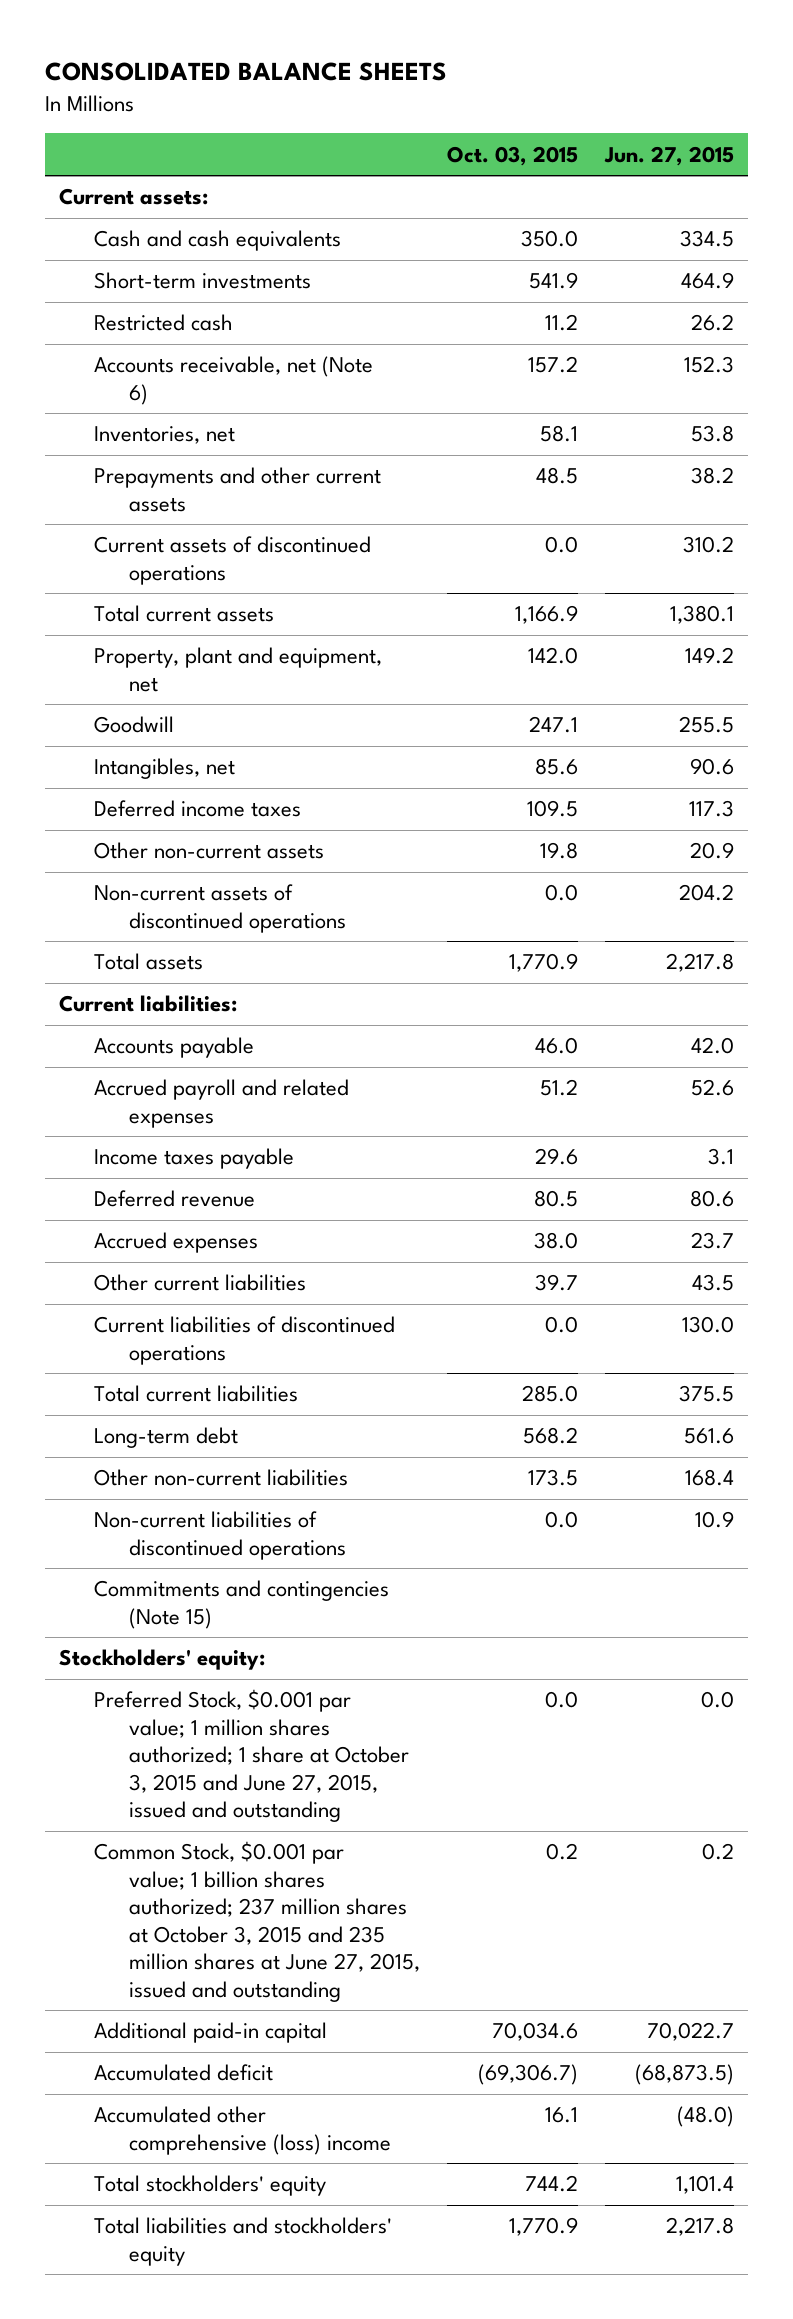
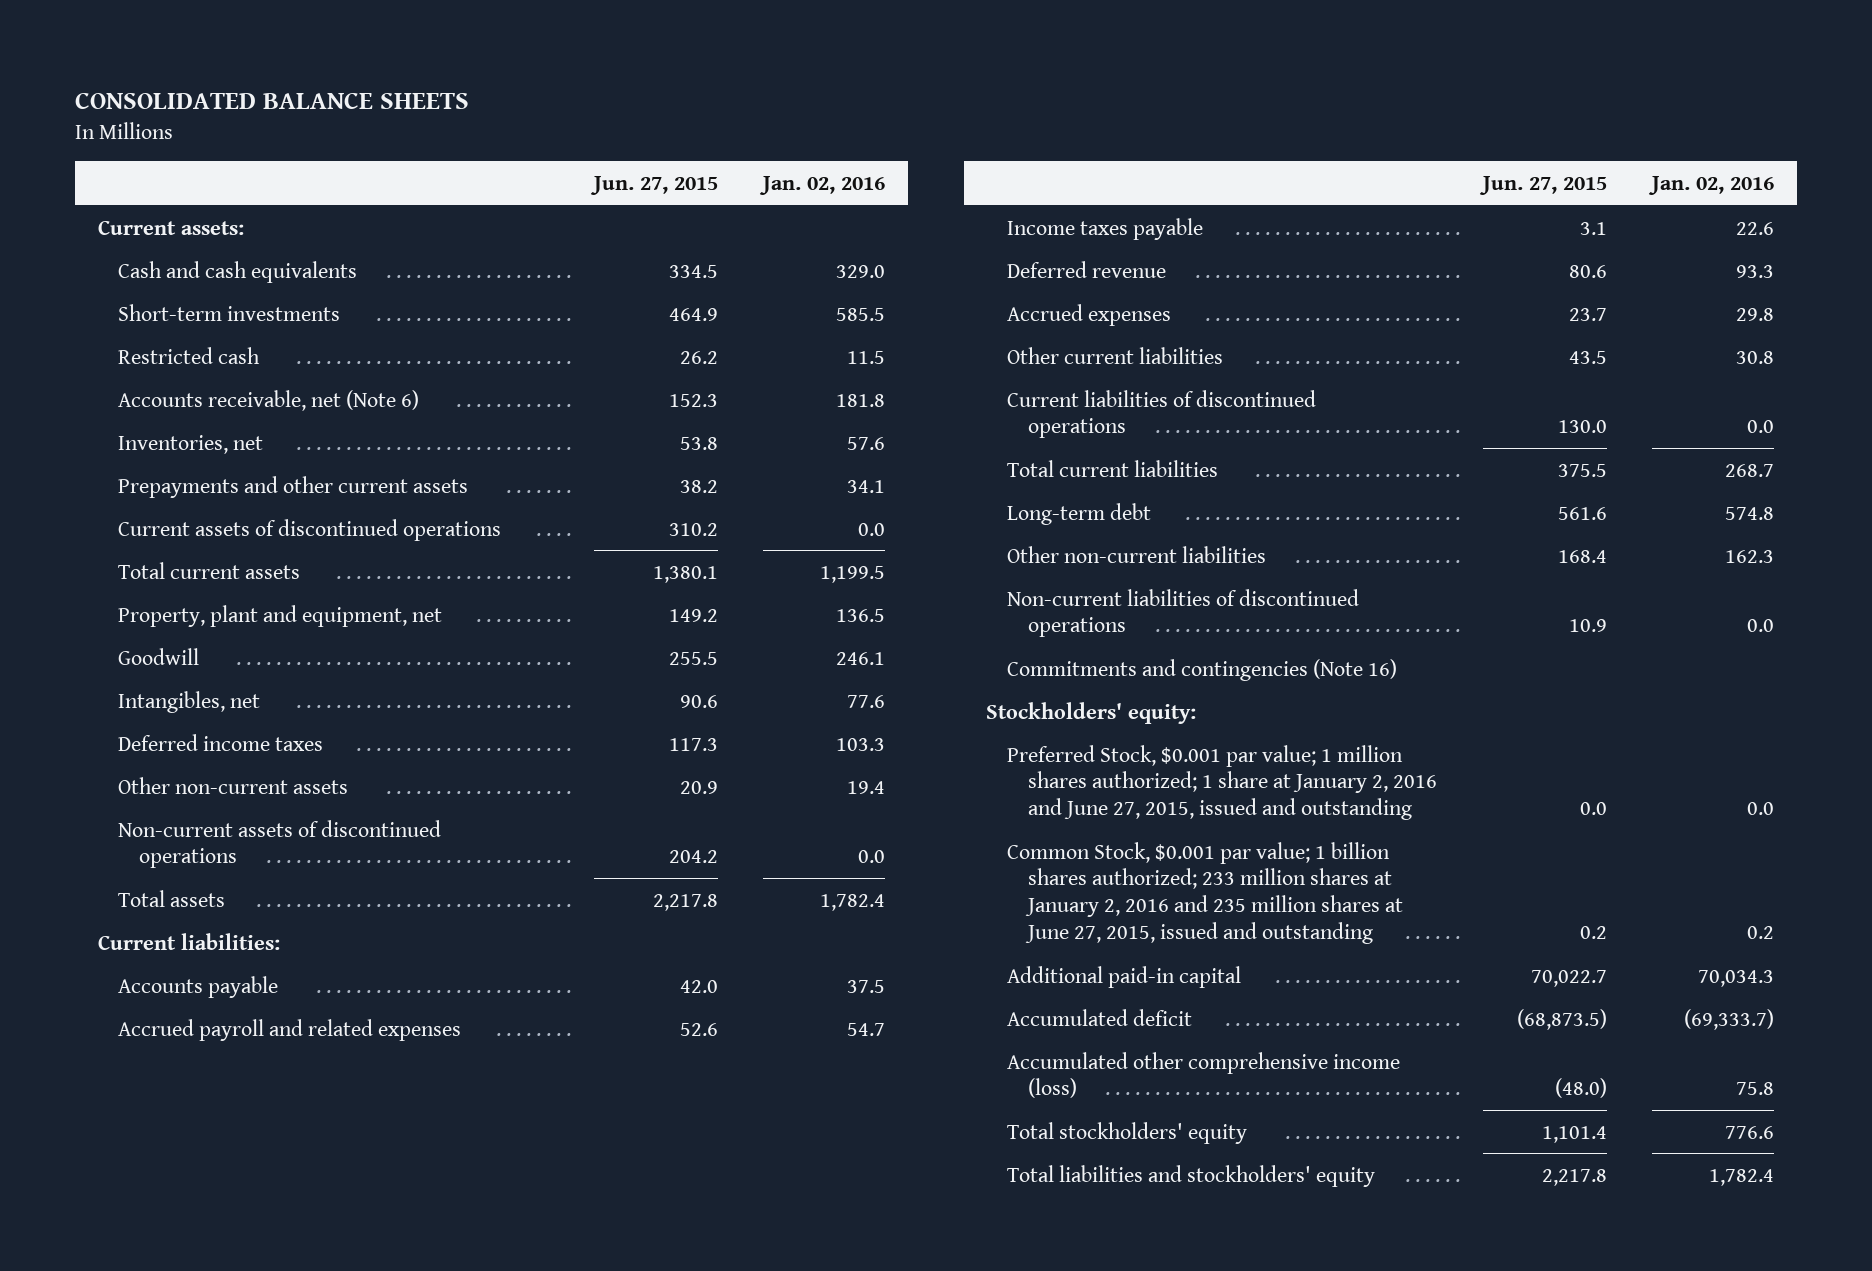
[447,145,579,166] Oct. 03, 2015 -> none
none -> [759,175,886,195] Jan. 02, 2016
[93,1580,389,1629] Commitments and contingencies (Note 15) -> [1007,658,1398,681] Commitments and contingencies (Note 16)
[93,1689,410,1823] Preferred Stock, $0.001 par value; 1 million shares authorized; 1 share at October 3, 2015 and June 27, 2015, issued and outstanding -> [1007,744,1437,821] Preferred Stock, $0.001 par value; 1 million shares authorized; 1 share at January 2, 2016 and June 27, 2015, issued and outstanding
[93,1841,421,2002] Common Stock, $0.001 par value; 1 billion shares authorized; 237 million shares at October 3, 2015 and 235 million shares at June 27, 2015, issued and outstanding -> [1007,841,1403,945] Common Stock, $0.001 par value; 1 billion shares authorized; 233 million shares at January 2, 2016 and 235 million shares at June 27, 2015, issued and outstanding
[93,2106,392,2155] Accumulated other comprehensive (loss) income -> [1007,1051,1401,1099] Accumulated other comprehensive income (loss)

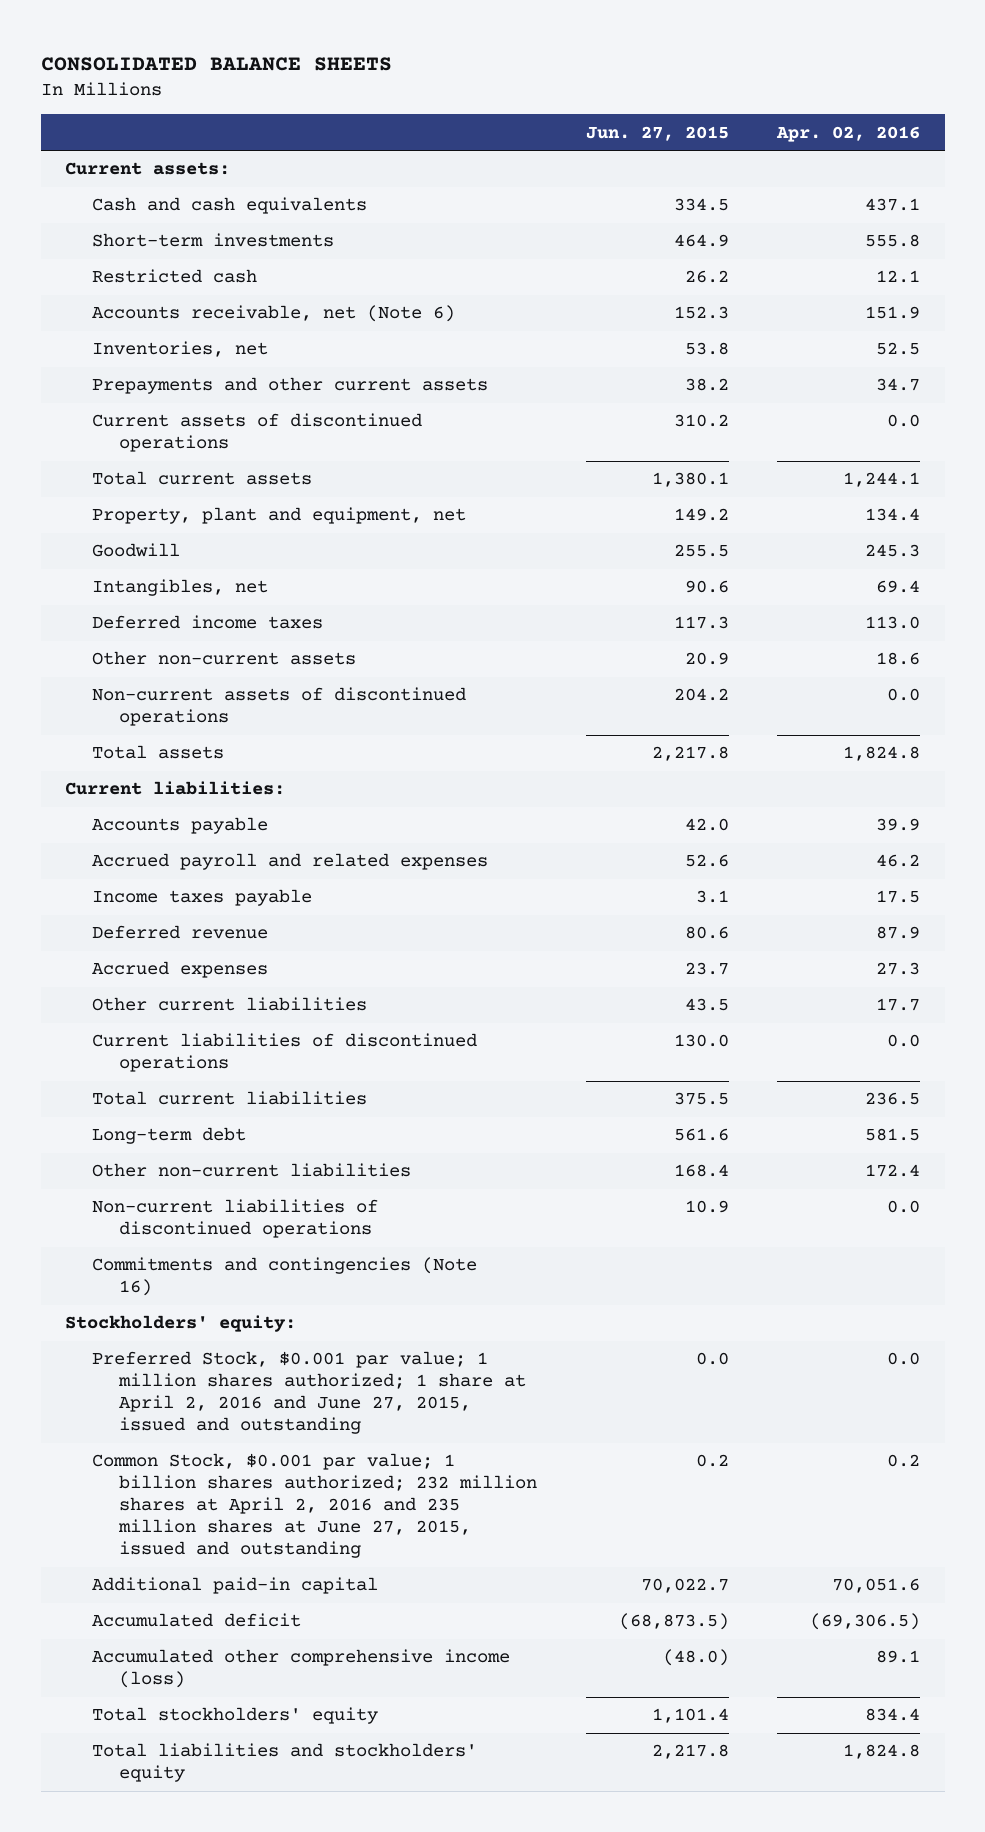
[759,175,886,195] Jan. 02, 2016 -> none
none -> [776,125,921,142] Apr. 02, 2016
[1007,744,1437,821] Preferred Stock, $0.001 par value; 1 million shares authorized; 1 share at January 2, 2016 and June 27, 2015, issued and outstanding -> [92,1351,527,1435] Preferred Stock, $0.001 par value; 1 million shares authorized; 1 share at April 2, 2016 and June 27, 2015, issued and outstanding
[1007,841,1403,945] Common Stock, $0.001 par value; 1 billion shares authorized; 233 million shares at January 2, 2016 and 235 million shares at June 27, 2015, issued and outstanding -> [92,1453,538,1559] Common Stock, $0.001 par value; 1 billion shares authorized; 232 million shares at April 2, 2016 and 235 million shares at June 27, 2015, issued and outstanding

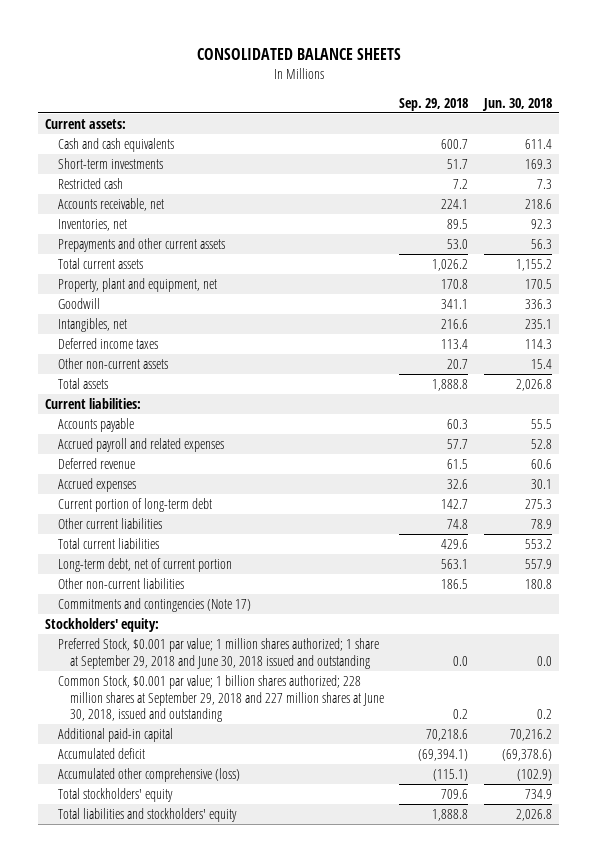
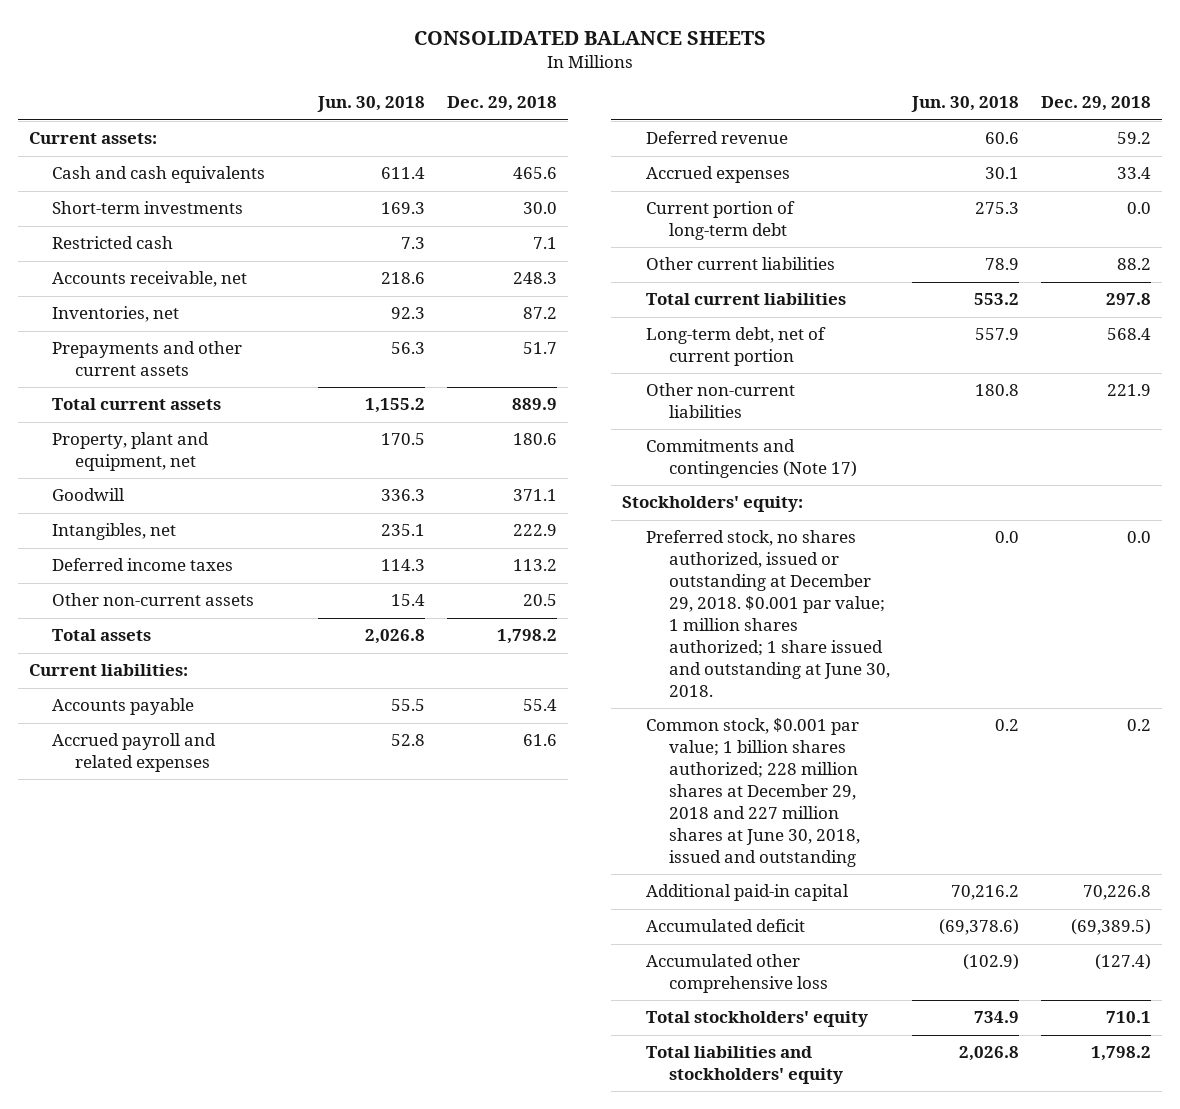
[399,97,469,111] Sep. 29, 2018 -> none
none -> [447,96,558,112] Dec. 29, 2018
[57,638,379,669] Preferred Stock, $0.001 par value; 1 million shares authorized; 1 share at September 29, 2018 and June 30, 2018 issued and outstanding -> [645,530,890,697] Preferred stock, no shares authorized, issued or outstanding at December 29, 2018. $0.001 par value; 1 million shares authorized; 1 share issued and outstanding at June 30, 2018.
[57,675,385,723] Common Stock, $0.001 par value; 1 billion shares authorized; 228 million shares at September 29, 2018 and 227 million shares at June 30, 2018, issued and outstanding -> [645,718,860,867] Common stock, $0.001 par value; 1 billion shares authorized; 228 million shares at December 29, 2018 and 227 million shares at June 30, 2018, issued and outstanding
[57,768,240,783] Accumulated other comprehensive (loss) -> [645,954,828,994] Accumulated other comprehensive loss

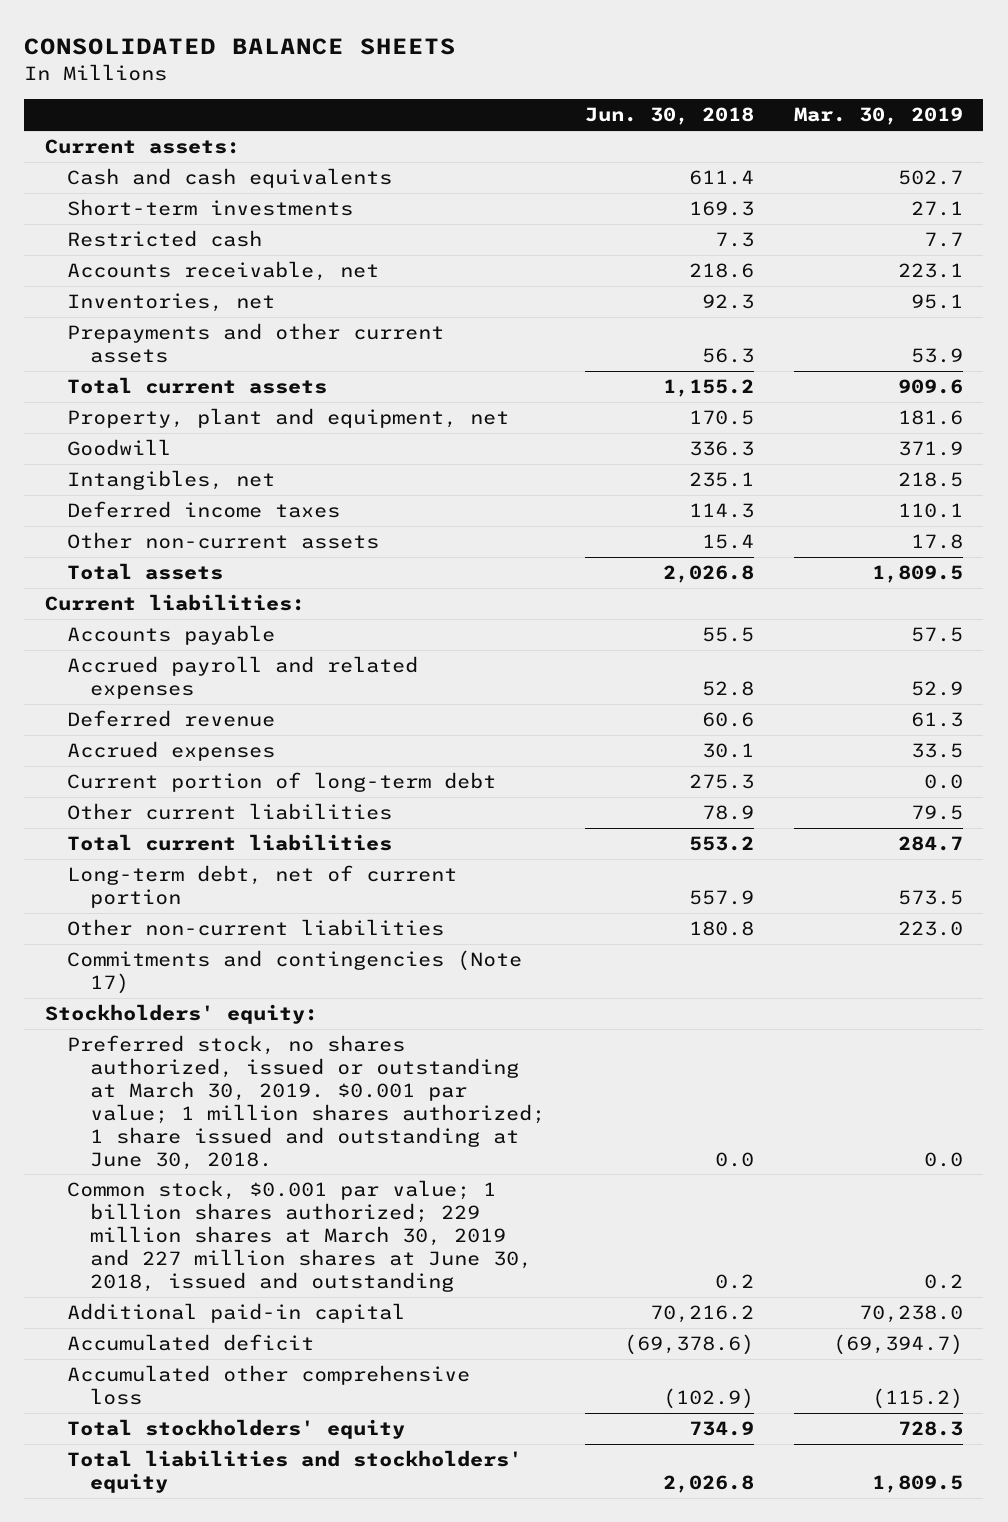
[447,96,558,112] Dec. 29, 2018 -> none
none -> [794,107,964,126] Mar. 30, 2019
[645,530,890,697] Preferred stock, no shares authorized, issued or outstanding at December 29, 2018. $0.001 par value; 1 million shares authorized; 1 share issued and outstanding at June 30, 2018. -> [67,1035,545,1170] Preferred stock, no shares authorized, issued or outstanding at March 30, 2019. $0.001 par value; 1 million shares authorized; 1 share issued and outstanding at June 30, 2018.
[645,718,860,867] Common stock, $0.001 par value; 1 billion shares authorized; 228 million shares at December 29, 2018 and 227 million shares at June 30, 2018, issued and outstanding -> [67,1180,532,1292] Common stock, $0.001 par value; 1 billion shares authorized; 229 million shares at March 30, 2019 and 227 million shares at June 30, 2018, issued and outstanding

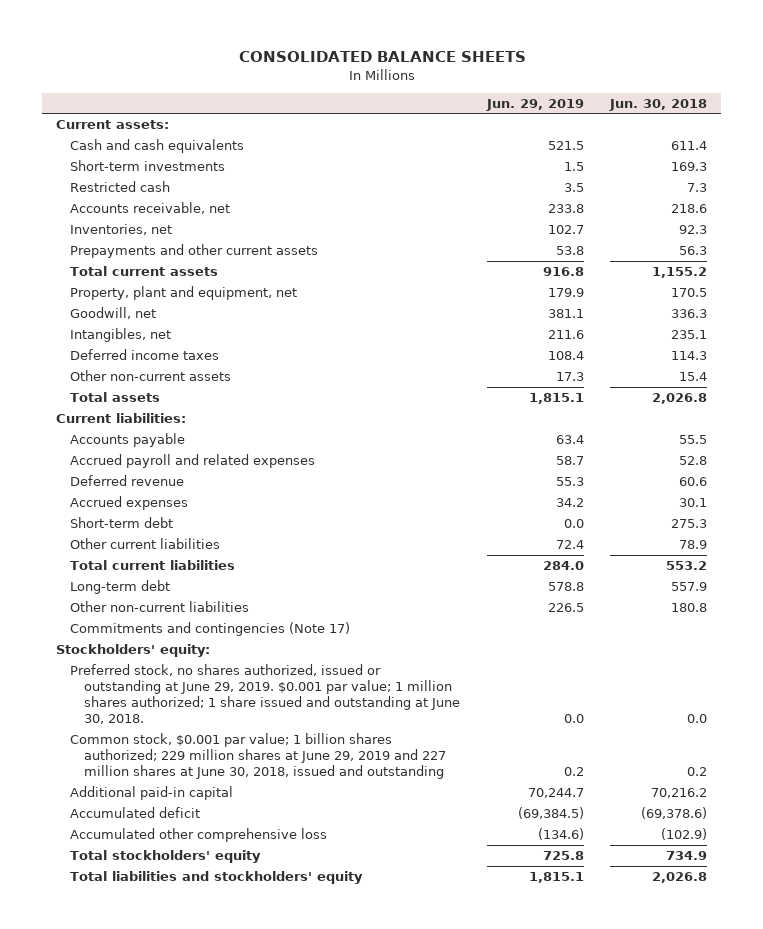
[794,107,964,126] Mar. 30, 2019 -> none
none -> [485,98,584,111] Jun. 29, 2019
[67,439,172,457] Goodwill -> [69,307,156,320] Goodwill, net
[67,772,497,793] Current portion of long-term debt -> [69,517,173,529] Short-term debt
[67,865,458,909] Long-term debt, net of current portion -> [69,580,170,595] Long-term debt
[67,1035,545,1170] Preferred stock, no shares authorized, issued or outstanding at March 30, 2019. $0.001 par value; 1 million shares authorized; 1 share issued and outstanding at June 30, 2018. -> [69,664,460,725] Preferred stock, no shares authorized, issued or outstanding at June 29, 2019. $0.001 par value; 1 million shares authorized; 1 share issued and outstanding at June 30, 2018.
[67,1180,532,1292] Common stock, $0.001 par value; 1 billion shares authorized; 229 million shares at March 30, 2019 and 227 million shares at June 30, 2018, issued and outstanding -> [69,733,446,780] Common stock, $0.001 par value; 1 billion shares authorized; 229 million shares at June 29, 2019 and 227 million shares at June 30, 2018, issued and outstanding

